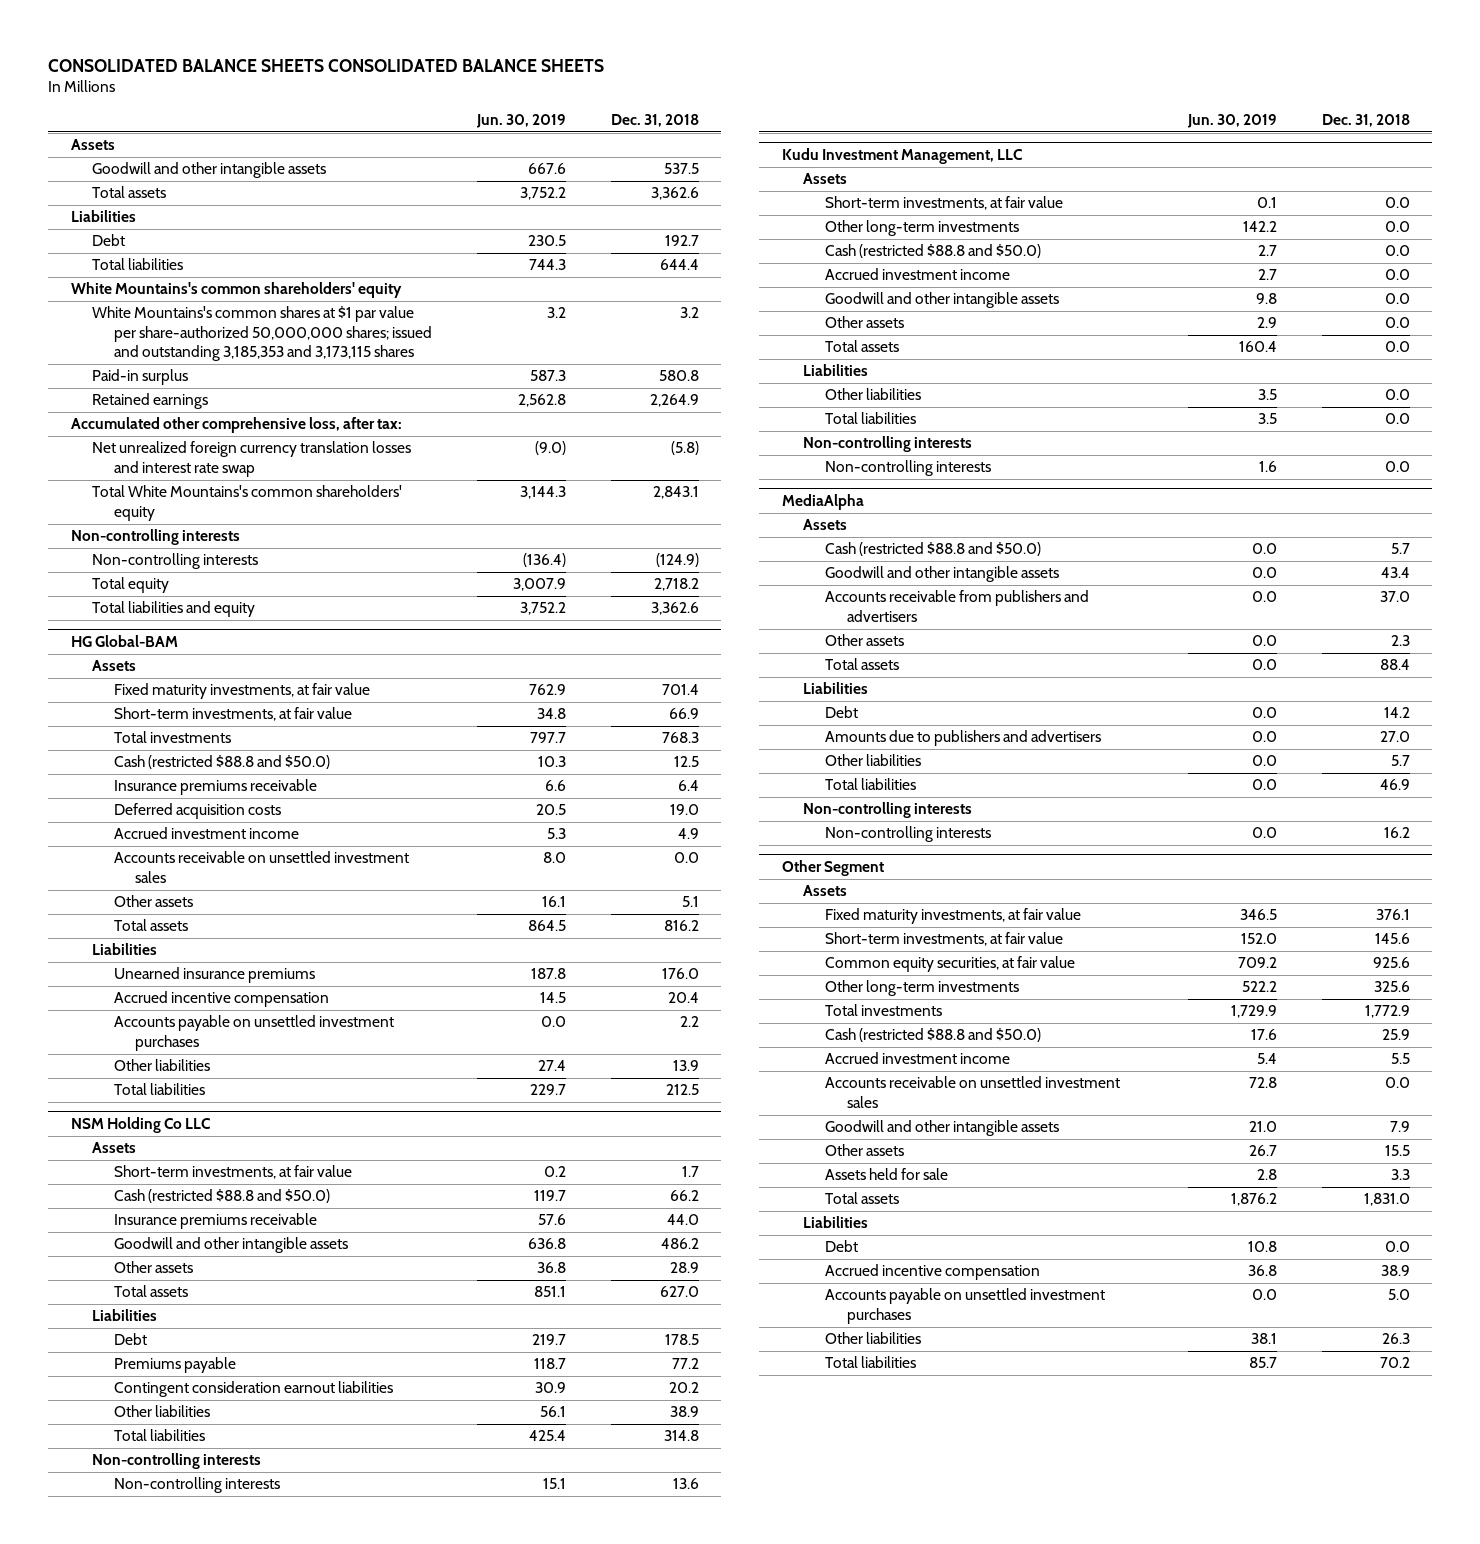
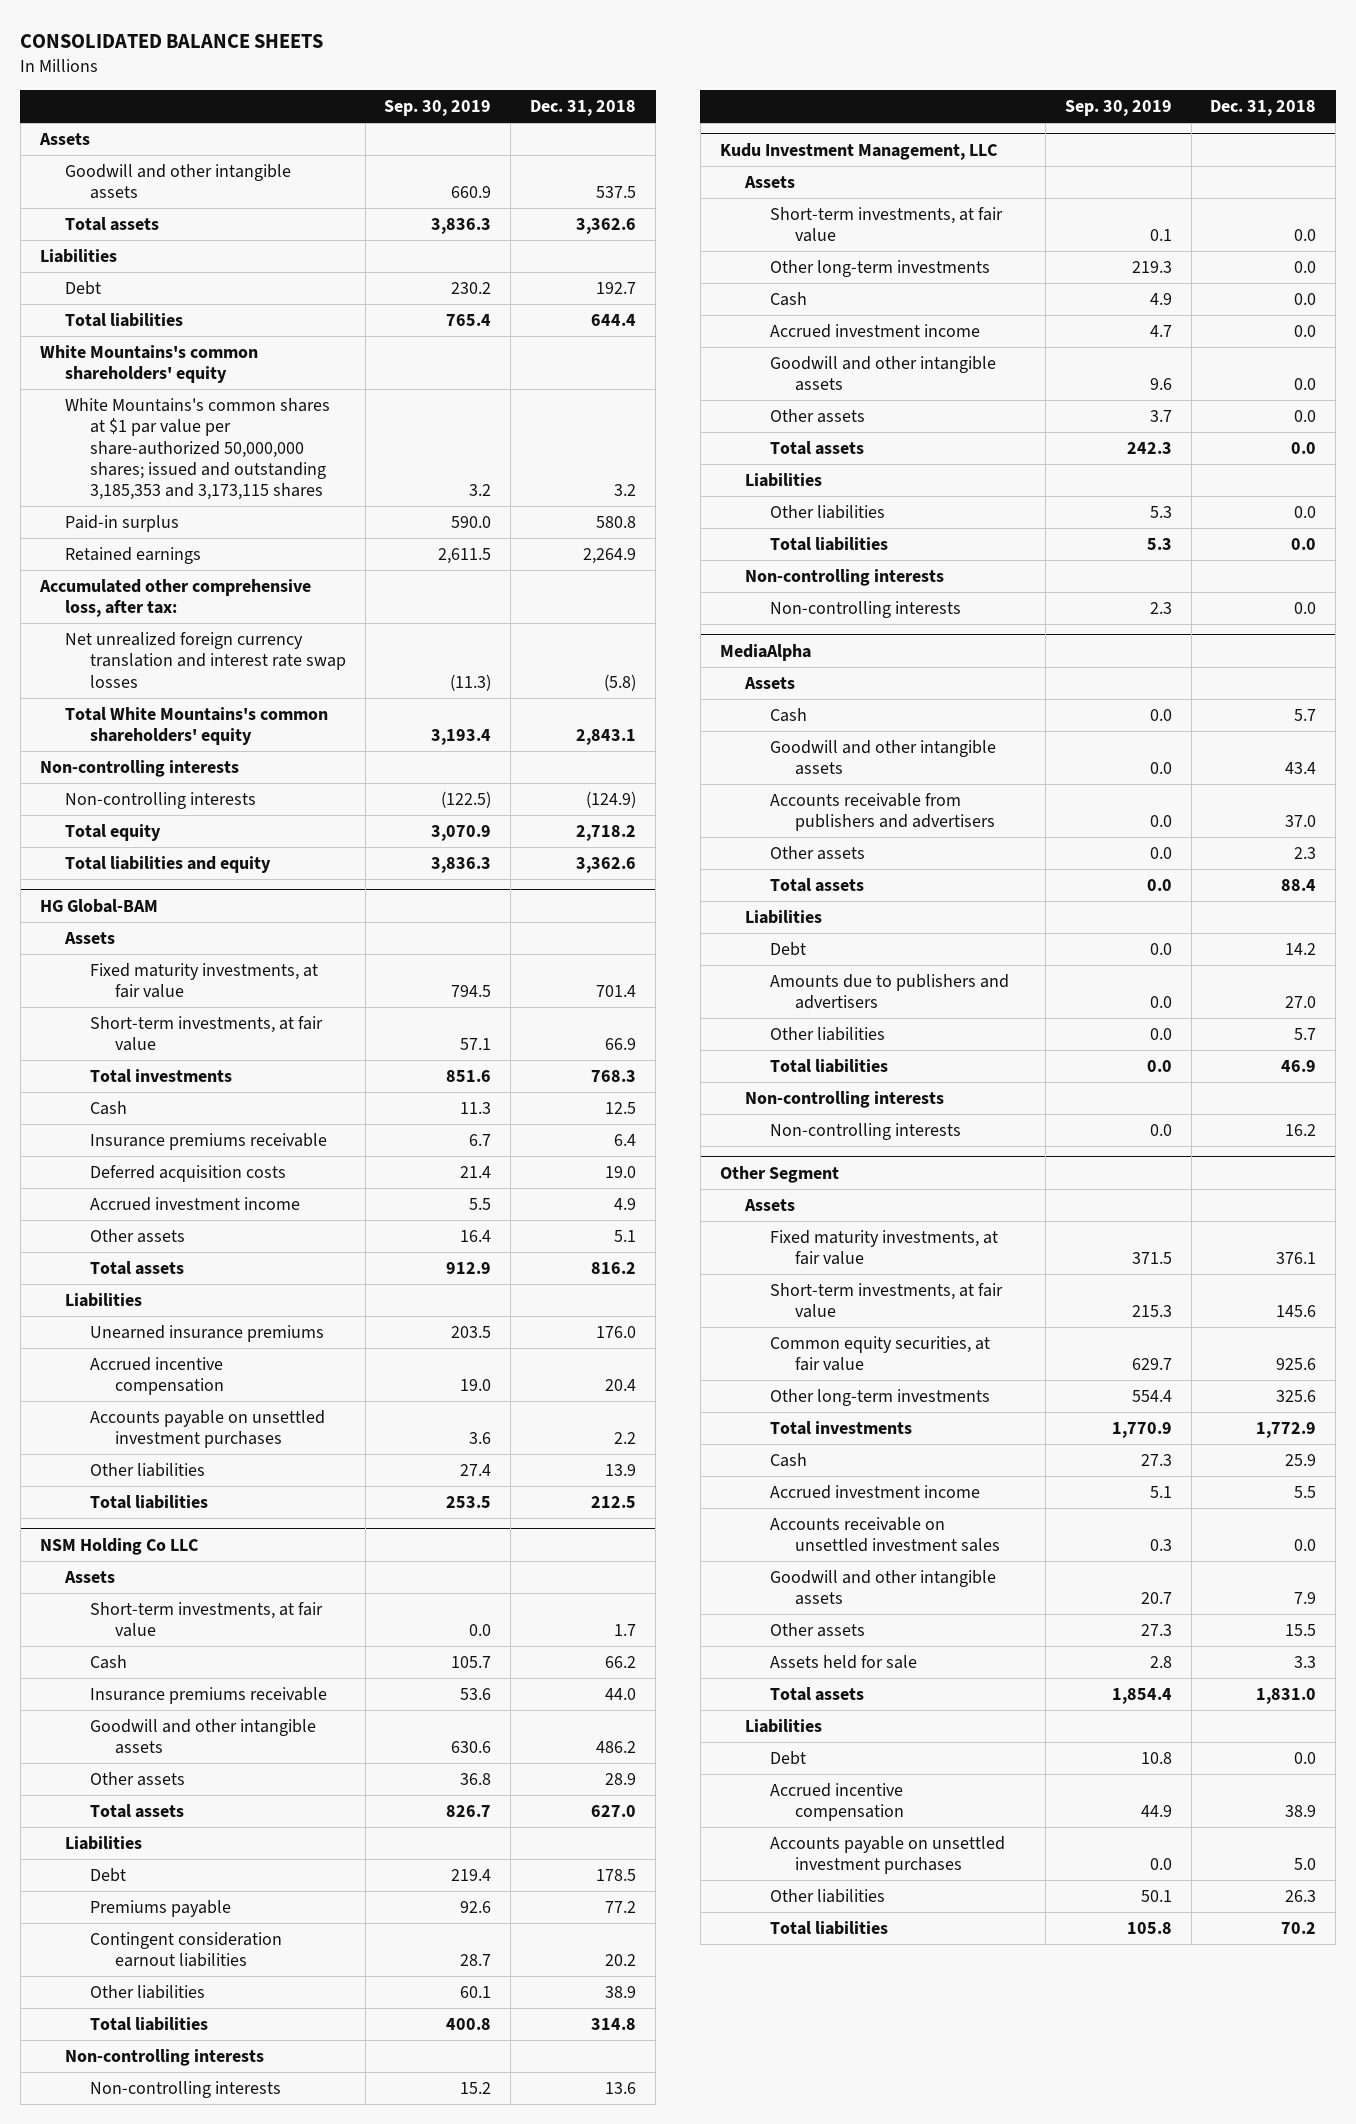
[48,58,605,72] CONSOLIDATED BALANCE SHEETS CONSOLIDATED BALANCE SHEETS -> [20,34,324,49] CONSOLIDATED BALANCE SHEETS
[475,114,566,129] Jun. 30, 2019 -> none
none -> [384,100,492,117] Sep. 30, 2019
[92,441,412,477] Net unrealized foreign currency translation losses and interest rate swap -> [64,631,346,688] Net unrealized foreign currency translation and interest rate swap losses
[113,755,330,770] Cash (restricted $88.8 and $50.0) -> [89,1100,127,1115] Cash
[113,851,409,883] Accounts receivable on unsettled investment sales -> none
[113,1189,330,1204] Cash (restricted $88.8 and $50.0) -> [89,1654,127,1669] Cash
[824,244,1041,259] Cash (restricted $88.8 and $50.0) -> [769,291,807,306] Cash
[824,542,1041,557] Cash (restricted $88.8 and $50.0) -> [769,707,807,722] Cash
[824,1028,1041,1043] Cash (restricted $88.8 and $50.0) -> [769,1452,807,1467] Cash

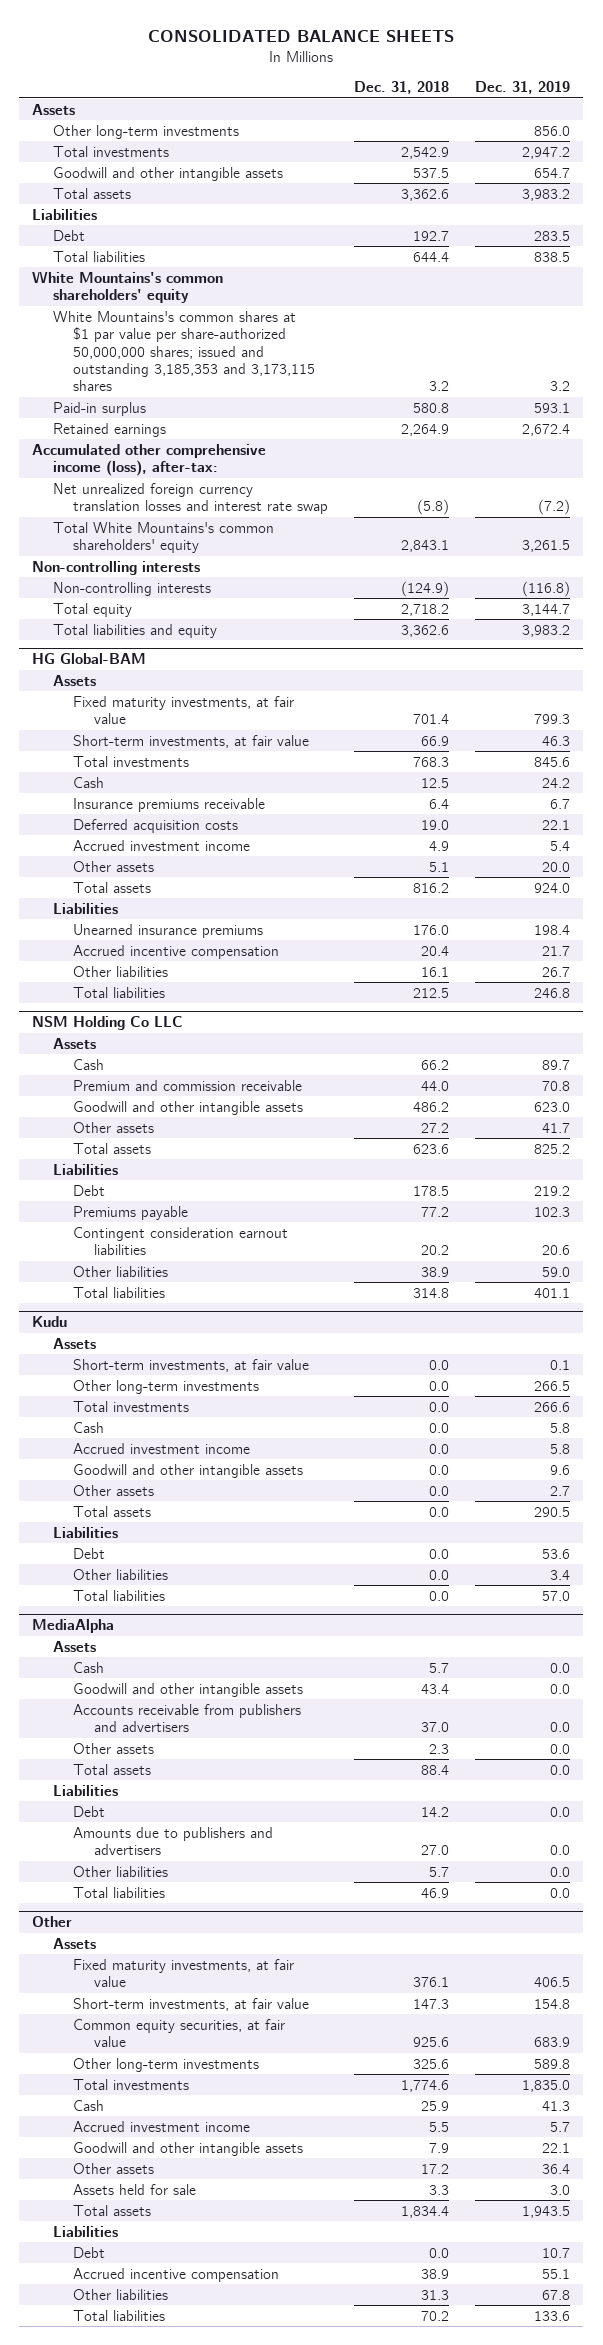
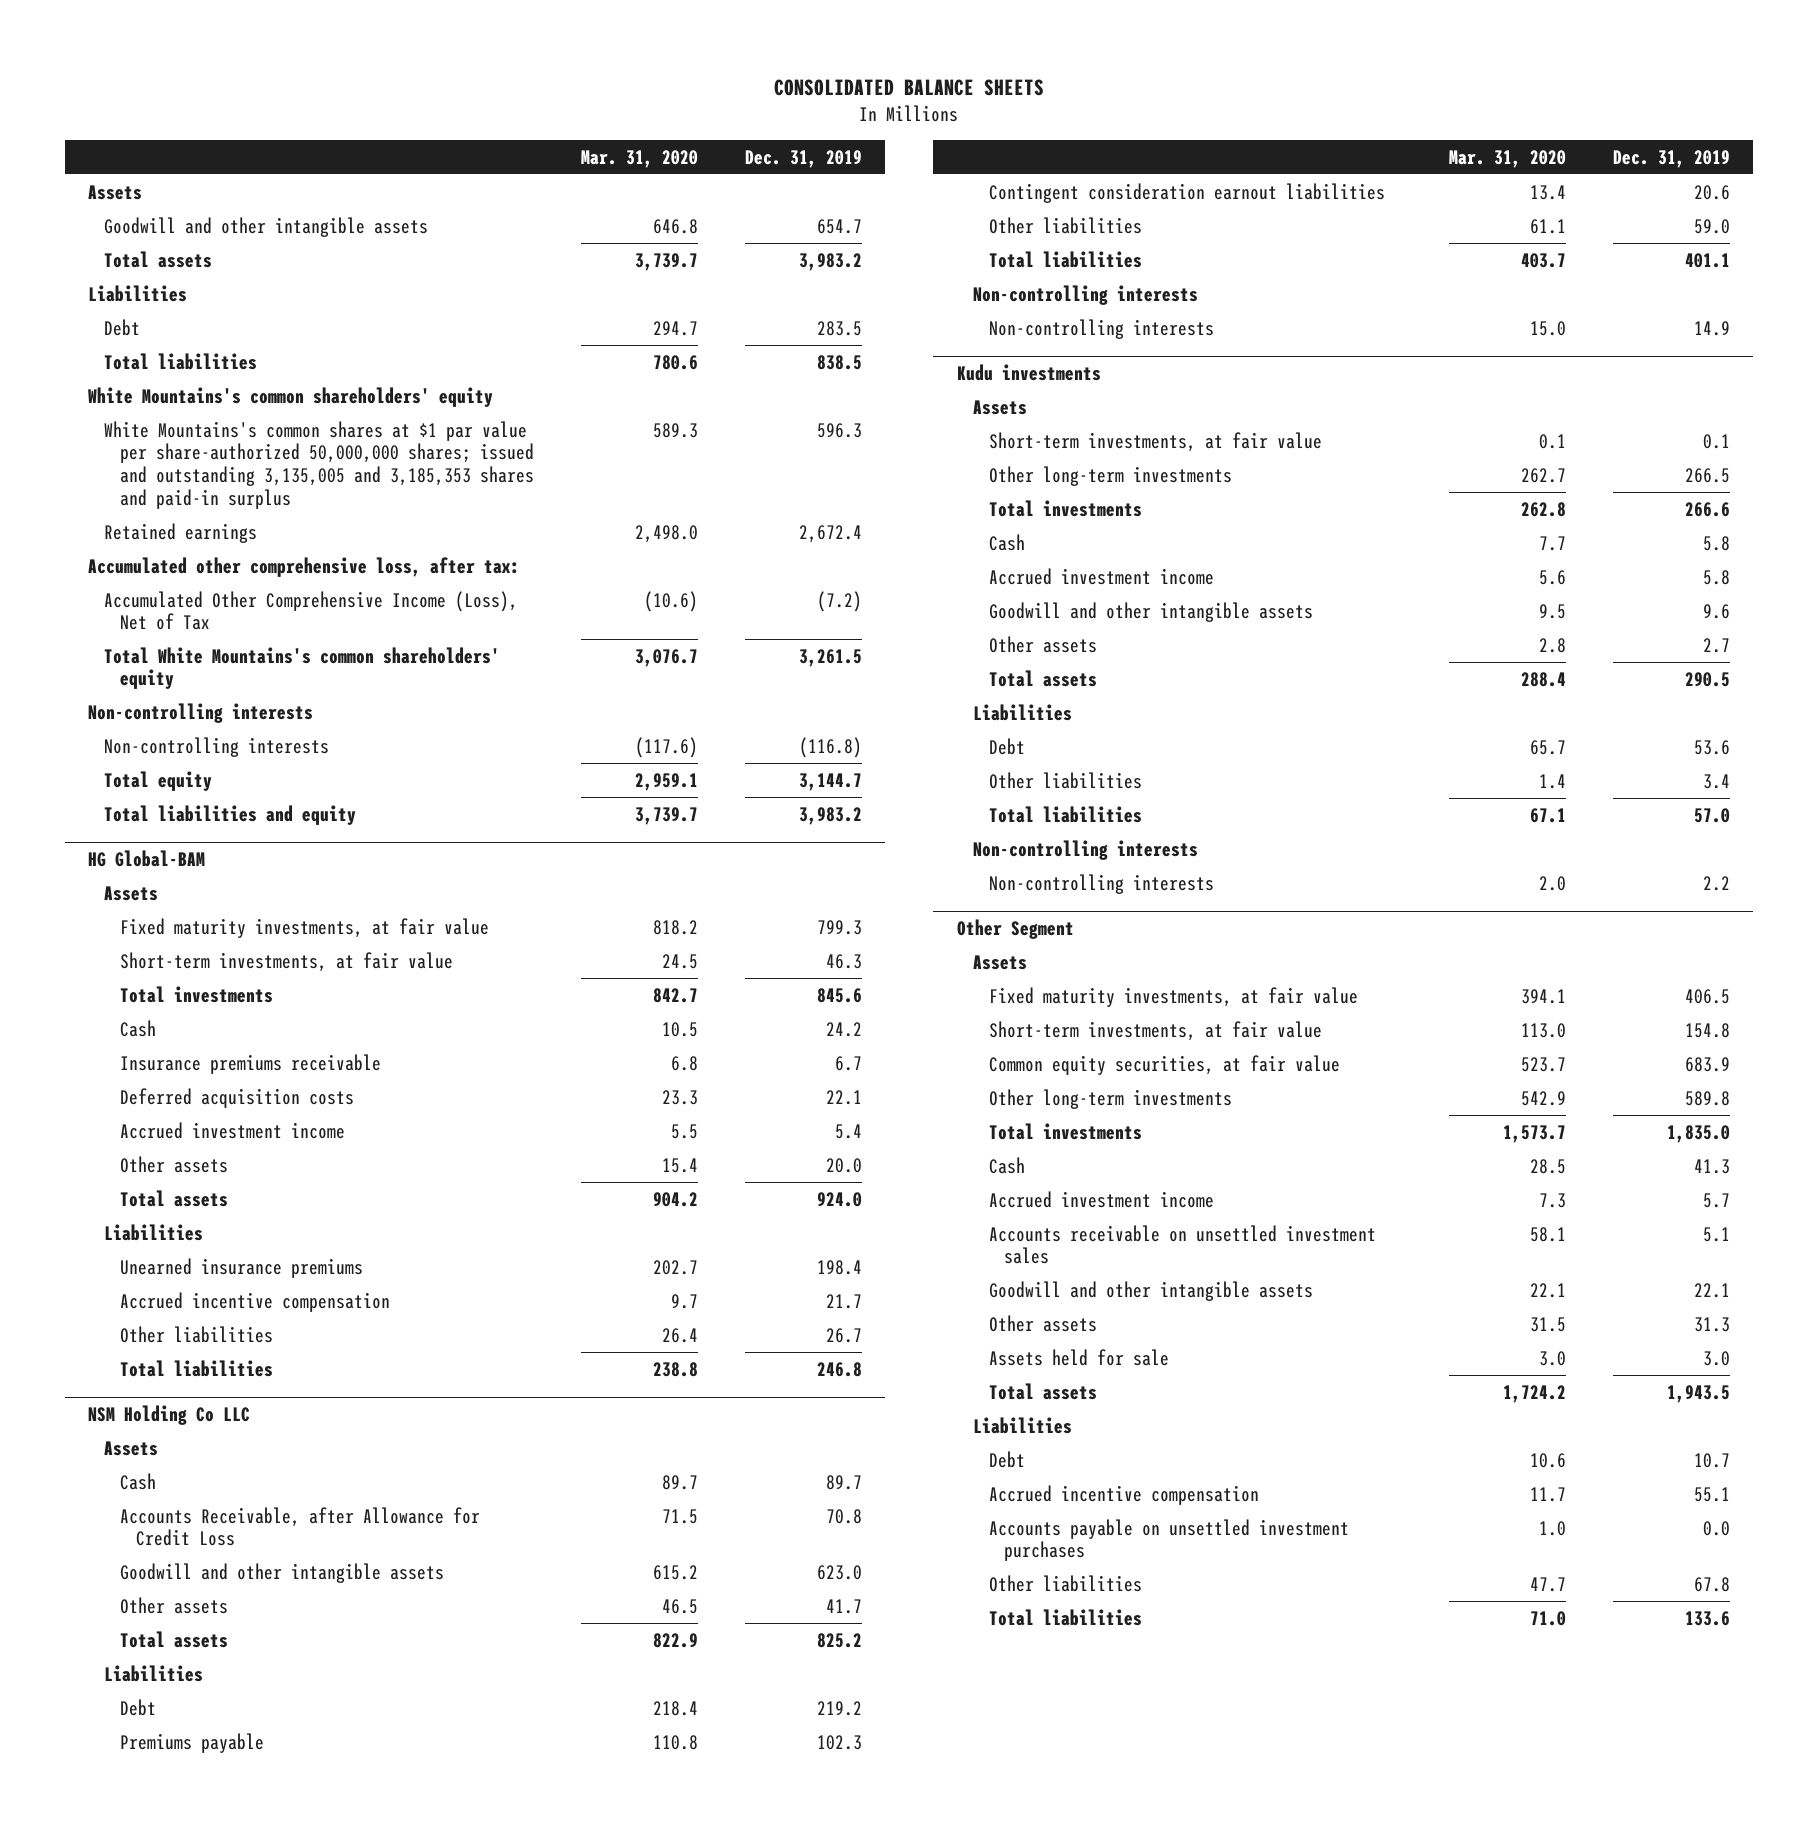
[354,81,450,95] Dec. 31, 2018 -> none
none -> [581,149,699,168] Mar. 31, 2020
[52,124,239,139] Other long-term investments -> none
[52,145,169,157] Total investments -> none
[52,401,146,416] Paid-in surplus -> none
[52,310,316,392] White Mountains's common shares at $1 par value per share-authorized 50,000,000 shares; issued and outstanding 3,185,353 and 3,173,115 shares -> [104,420,535,509] White Mountains's common shares at $1 par value per share-authorized 50,000,000 shares; issued and outstanding 3,135,005 and 3,185,353 shares and paid-in surplus
[550,381,571,392] 3.2 -> [816,422,862,438] 596.3
[32,443,267,477] Accumulated other comprehensive income (loss), after-tax: -> [88,556,521,577] Accumulated other comprehensive loss, after tax:
[52,482,329,515] Net unrealized foreign currency translation losses and interest rate swap -> [104,590,519,631] Accumulated Other Comprehensive Income (Loss), Net of Tax
[73,1079,303,1091] Premium and commission receivable -> [120,1506,481,1547] Accounts Receivable, after Allowance for Credit Loss
none -> [972,284,1198,305] Non-controlling interests
none -> [988,318,1214,339] Non-controlling interests
[32,1316,68,1328] Kudu -> [956,363,1101,381] Kudu investments
[32,1619,115,1634] MediaAlpha -> none
[52,1640,96,1652] Assets -> none
[73,1661,105,1673] Cash -> none
[73,1682,304,1697] Goodwill and other intangible assets -> none
[73,1703,302,1733] Accounts receivable from publishers and advertisers -> none
[73,1742,155,1754] Other assets -> none
[73,1763,152,1775] Total assets -> none
[52,1784,118,1796] Liabilities -> none
[73,1805,106,1817] Debt -> none
[73,1826,274,1856] Amounts due to publishers and advertisers -> none
[73,1865,169,1877] Other liabilities -> none
[73,1886,166,1898] Total liabilities -> none
none -> [972,839,1198,860] Non-controlling interests
none -> [988,873,1214,894] Non-controlling interests
[32,1916,73,1928] Other -> [956,918,1074,939] Other Segment
none -> [988,1224,1376,1265] Accounts receivable on unsettled investment sales
[542,2163,571,2174] 36.4 -> [1693,1316,1730,1332] 31.3
none -> [988,1518,1349,1562] Accounts payable on unsettled investment purchases

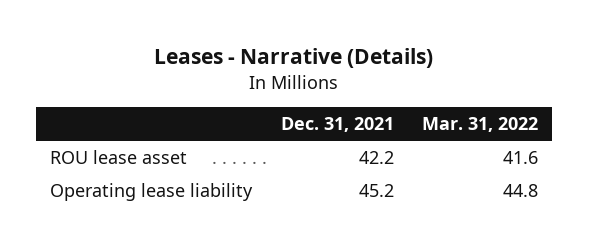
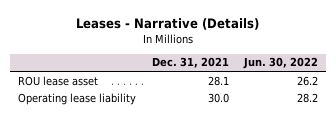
[422,116,539,132] Mar. 31, 2022 -> none
none -> [243,57,319,70] Jun. 30, 2022
[358,151,394,165] 42.2 -> [207,75,229,86] 28.1
[358,184,394,198] 45.2 -> [207,92,229,103] 30.0

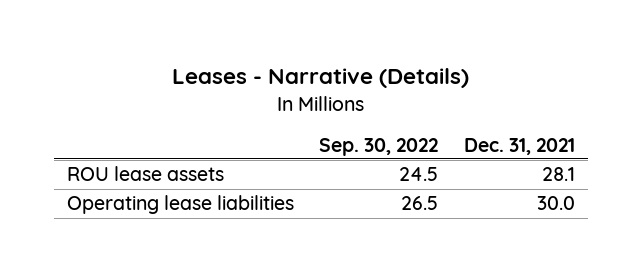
[243,57,319,70] Jun. 30, 2022 -> none
none -> [319,137,439,156] Sep. 30, 2022
[17,75,98,86] ROU lease asset -> [66,166,224,182] ROU lease assets
[17,92,136,105] Operating lease liability -> [66,195,294,215] Operating lease liabilities

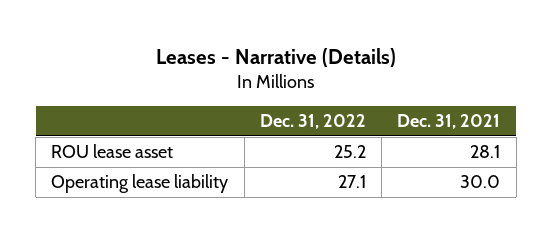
[319,137,439,156] Sep. 30, 2022 -> none
none -> [259,113,366,129] Dec. 31, 2022
[66,166,224,182] ROU lease assets -> [51,144,174,159] ROU lease asset
[66,195,294,215] Operating lease liabilities -> [51,174,229,194] Operating lease liability

